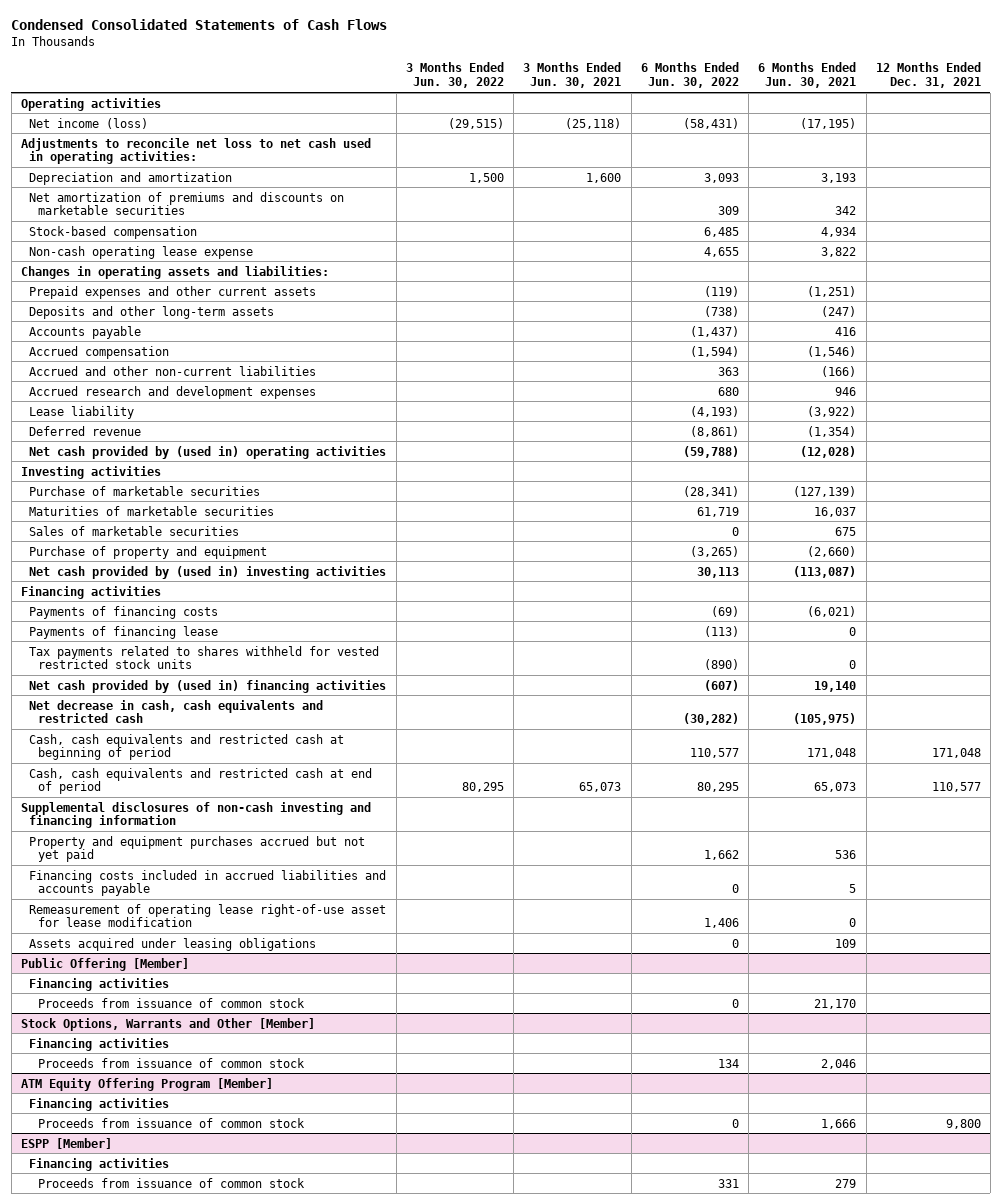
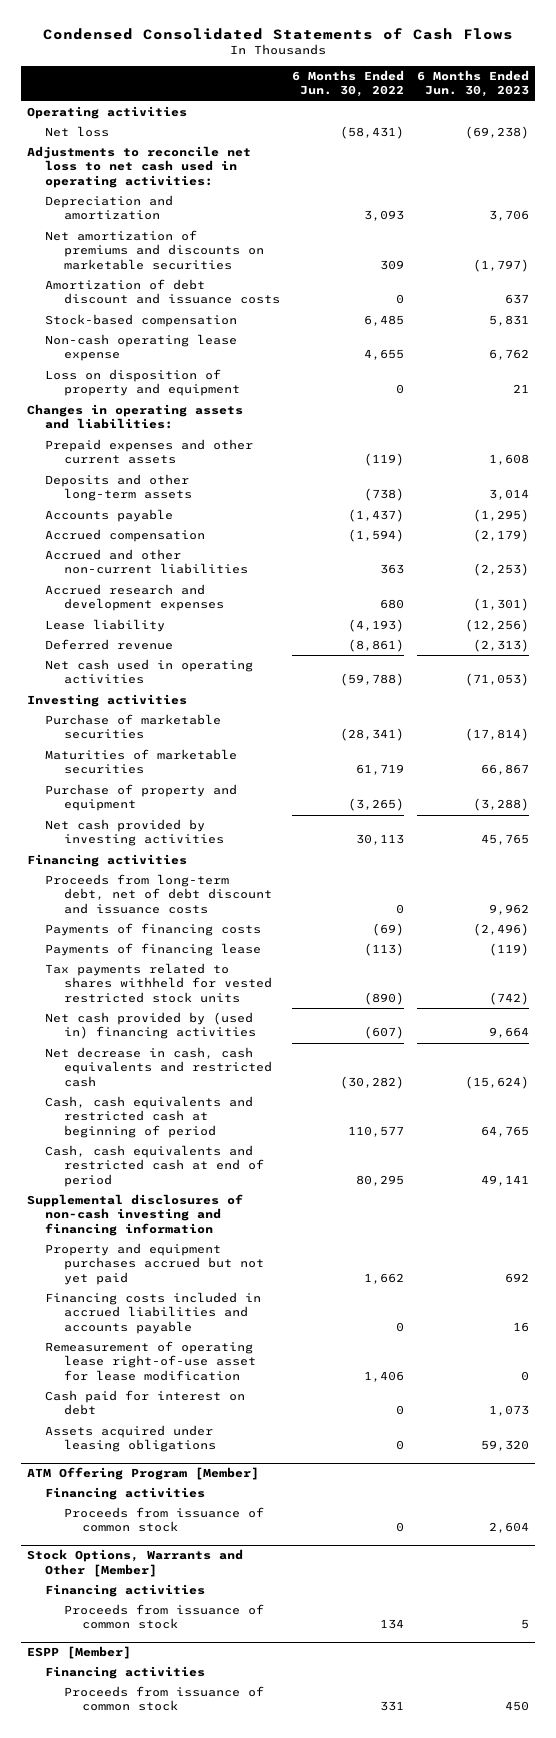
[405,62,504,89] 3 Months Ended Jun. 30, 2022 -> none
[523,62,622,89] 3 Months Ended Jun. 30, 2021 -> none
[758,62,857,89] 6 Months Ended Jun. 30, 2021 -> none
[875,62,981,89] 12 Months Ended Dec. 31, 2021 -> none
none -> [416,70,529,98] 6 Months Ended Jun. 30, 2023
[29,117,149,129] Net income (loss) -> [45,126,110,138] Net loss
none -> [45,279,280,305] Amortization of debt discount and issuance costs
none -> [45,369,240,397] Loss on disposition of property and equipment
[29,445,387,459] Net cash provided by (used in) operating activities -> [45,659,254,685] Net cash used in operating activities
[29,525,240,536] Sales of marketable securities -> none
[29,565,387,579] Net cash provided by (used in) investing activities -> [45,819,224,847] Net cash provided by investing activities
none -> [45,874,272,914] Proceeds from long-term debt, net of debt discount and issuance costs
none -> [45,1390,246,1416] Cash paid for interest on debt
[20,957,189,971] Public Offering [Member] -> none
none -> [27,1467,260,1481] ATM Offering Program [Member]
[20,1077,273,1091] ATM Equity Offering Program [Member] -> none
[29,1097,170,1111] Financing activities -> none
[38,1117,306,1128] Proceeds from issuance of common stock -> none

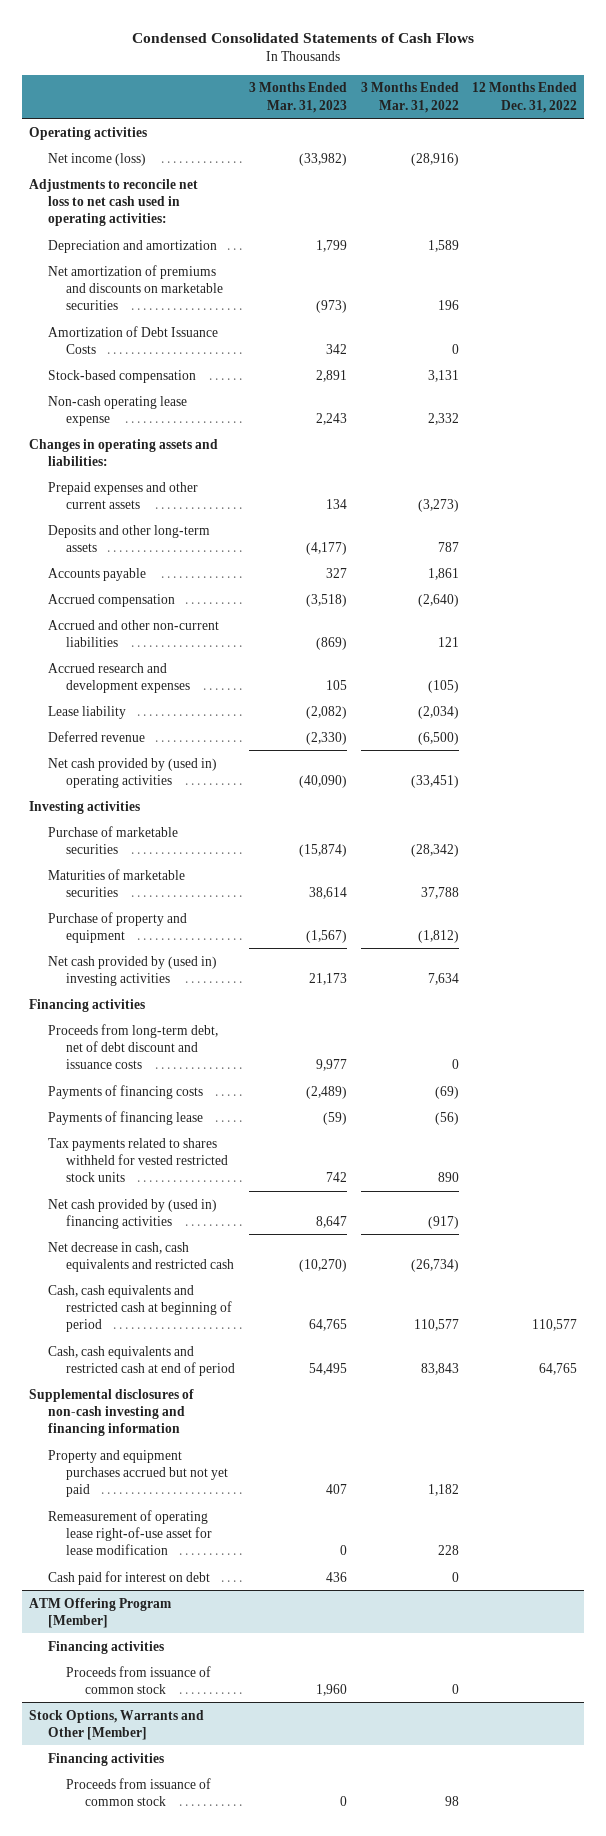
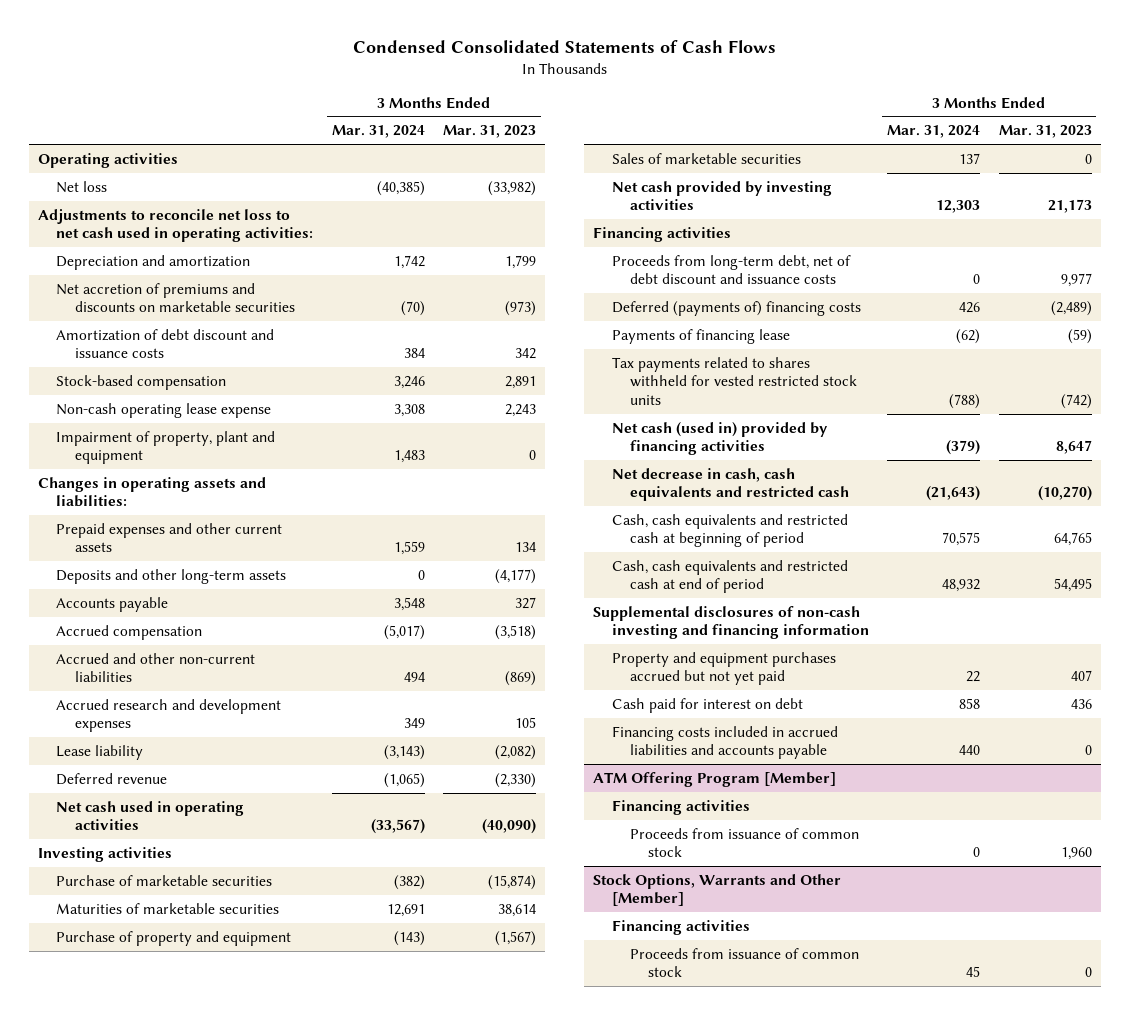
[360,82,459,113] 3 Months Ended Mar. 31, 2022 -> none
[472,82,578,113] 12 Months Ended Dec. 31, 2022 -> none
none -> [331,125,425,139] Mar. 31, 2024
[47,152,146,166] Net income (loss) -> [56,180,108,193] Net loss
[47,264,224,310] Net amortization of premiums and discounts on marketable securities -> [56,282,295,313] Net accretion of premiums and discounts on marketable securities
[47,325,218,354] Amortization of Debt Issuance Costs -> [56,328,275,359] Amortization of debt discount and issuance costs
none -> [56,430,276,465] Impairment of property, plant and equipment
[47,757,217,788] Net cash provided by (used in) operating activities -> [56,800,245,831] Net cash used in operating activities
none -> [611,152,801,164] Sales of marketable securities
[47,955,217,986] Net cash provided by (used in) investing activities -> [611,180,832,211] Net cash provided by investing activities
[47,1084,203,1099] Payments of financing costs -> [611,300,861,316] Deferred (payments of) financing costs
[325,1171,347,1182] 742 -> [1060,393,1092,409] (742)
[47,1198,217,1229] Net cash provided by (used in) financing activities -> [611,421,828,456] Net cash (used in) provided by financing activities
[47,1509,213,1555] Remeasurement of operating lease right-of-use asset for lease modification -> none
none -> [611,725,838,760] Financing costs included in accrued liabilities and accounts payable

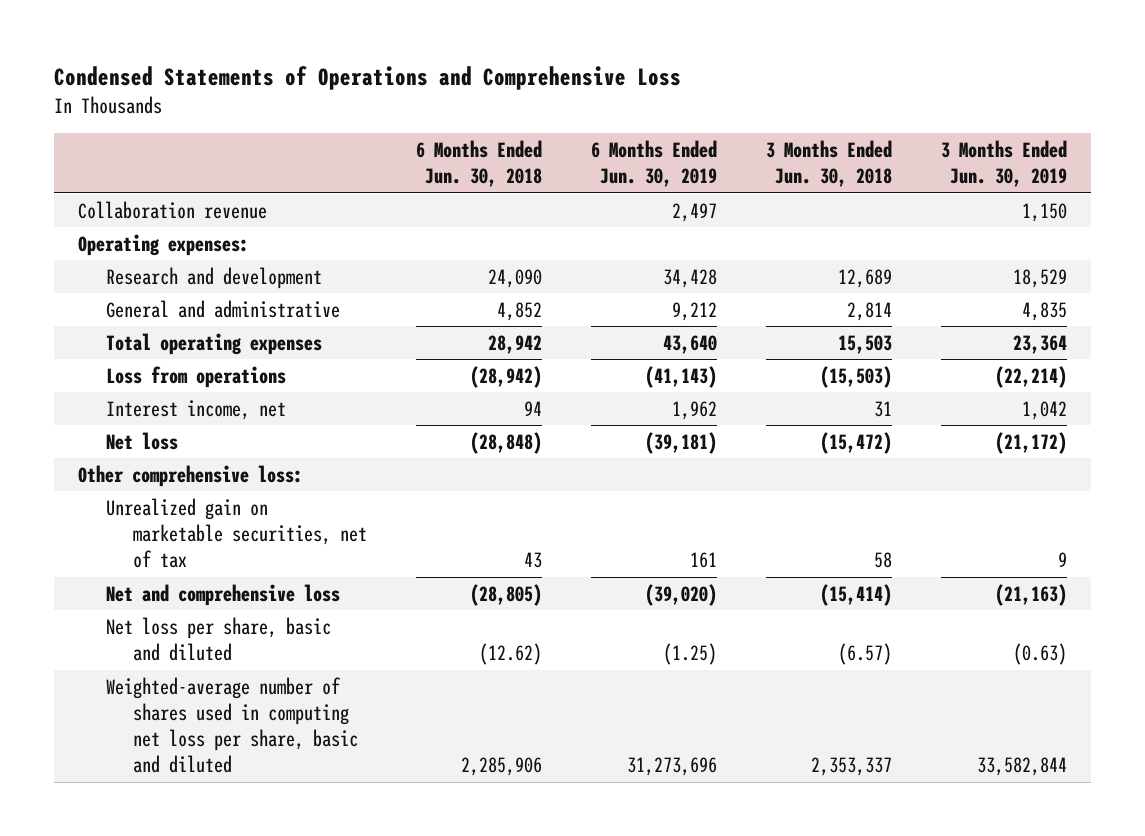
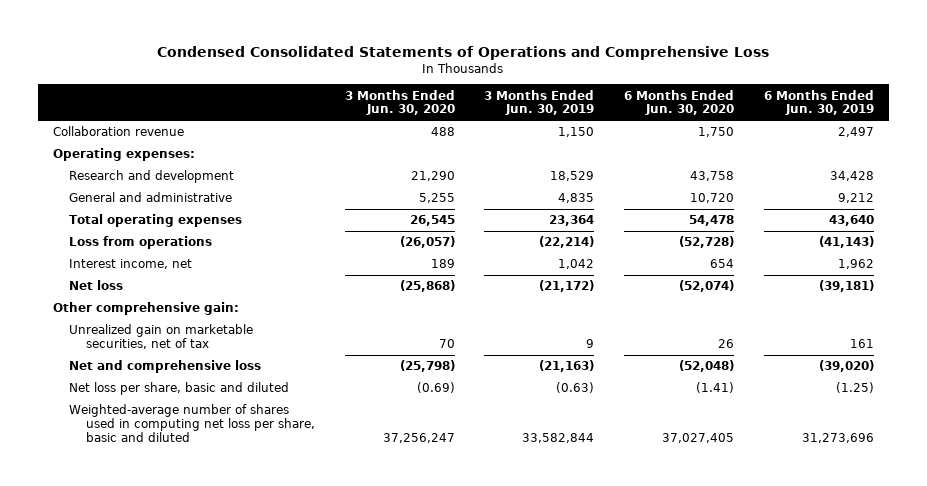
[53,66,681,91] Condensed Statements of Operations and Comprehensive Loss -> [157,45,770,60] Condensed Consolidated Statements of Operations and Comprehensive Loss
[416,139,543,187] 6 Months Ended Jun. 30, 2018 -> none
[766,139,893,187] 3 Months Ended Jun. 30, 2018 -> none
none -> [344,89,455,116] 3 Months Ended Jun. 30, 2020
none -> [624,89,735,116] 6 Months Ended Jun. 30, 2020
[78,464,304,487] Other comprehensive loss: -> [52,302,239,316] Other comprehensive gain:

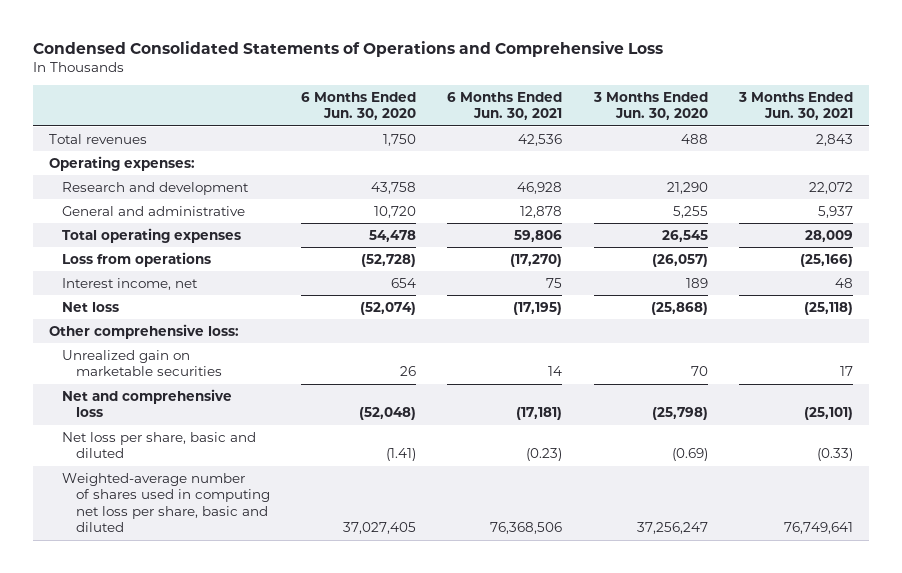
[484,89,595,116] 3 Months Ended Jun. 30, 2019 -> none
[763,89,874,116] 6 Months Ended Jun. 30, 2019 -> none
none -> [447,91,563,121] 6 Months Ended Jun. 30, 2021
none -> [738,91,854,121] 3 Months Ended Jun. 30, 2021
[52,126,184,137] Collaboration revenue -> [48,133,147,144] Total revenues
[52,302,239,316] Other comprehensive gain: -> [48,323,239,339] Other comprehensive loss:
[69,324,254,349] Unrealized gain on marketable securities, net of tax -> [62,349,222,377] Unrealized gain on marketable securities

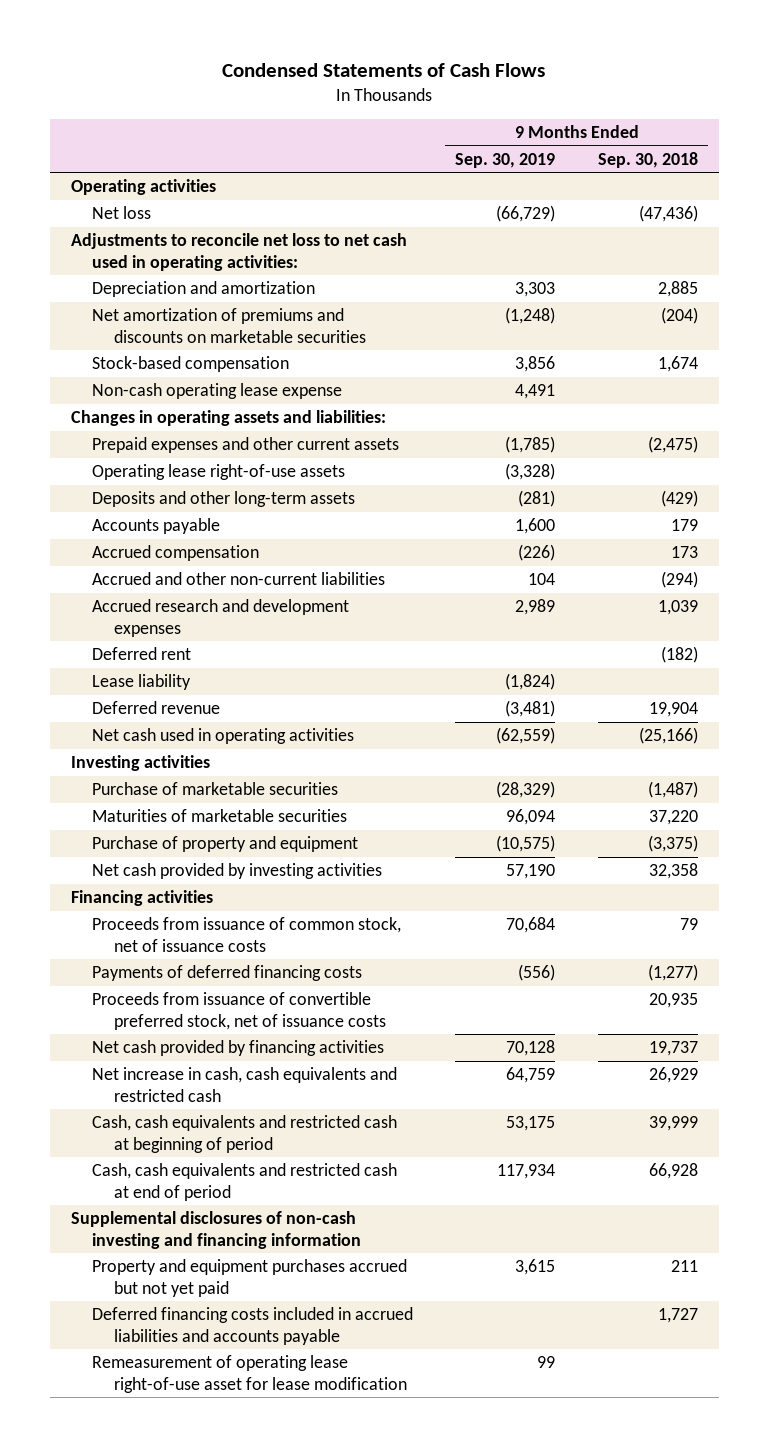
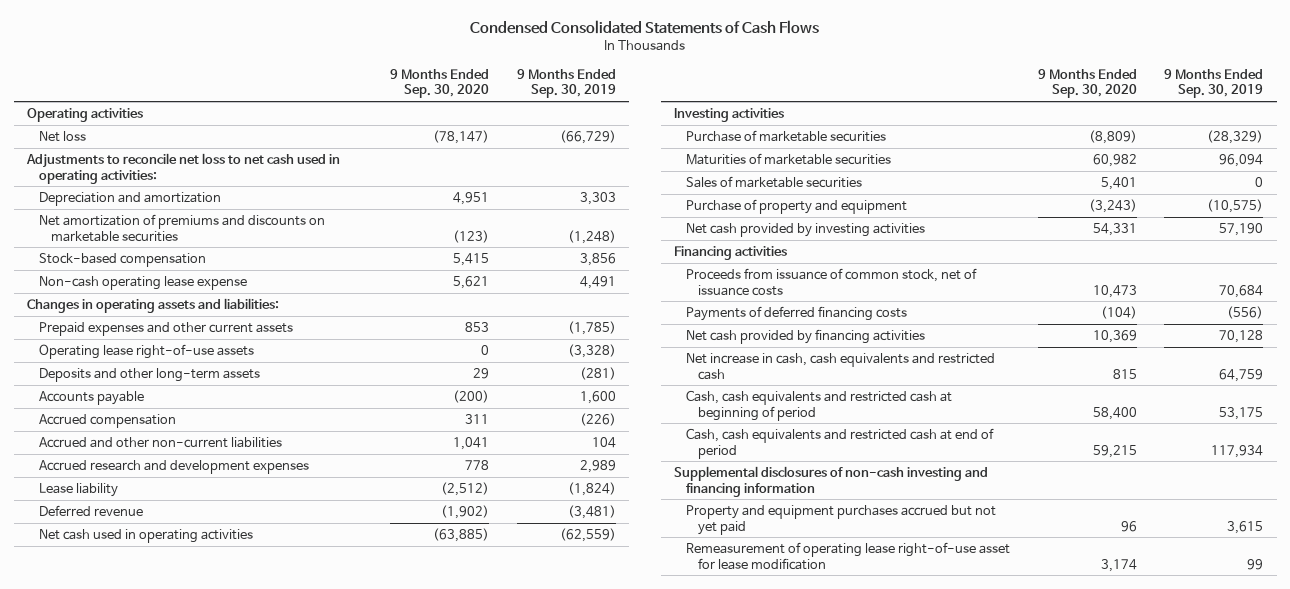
[222,63,546,78] Condensed Statements of Cash Flows -> [470,20,820,35] Condensed Consolidated Statements of Cash Flows
[597,151,698,168] Sep. 30, 2018 -> none
none -> [390,68,490,99] 9 Months Ended Sep. 30, 2020
[92,647,192,661] Deferred rent -> none
none -> [686,175,863,188] Sales of marketable securities
[92,992,386,1030] Proceeds from issuance of convertible preferred stock, net of issuance costs -> none
[92,1307,414,1345] Deferred financing costs included in accrued liabilities and accounts payable -> none

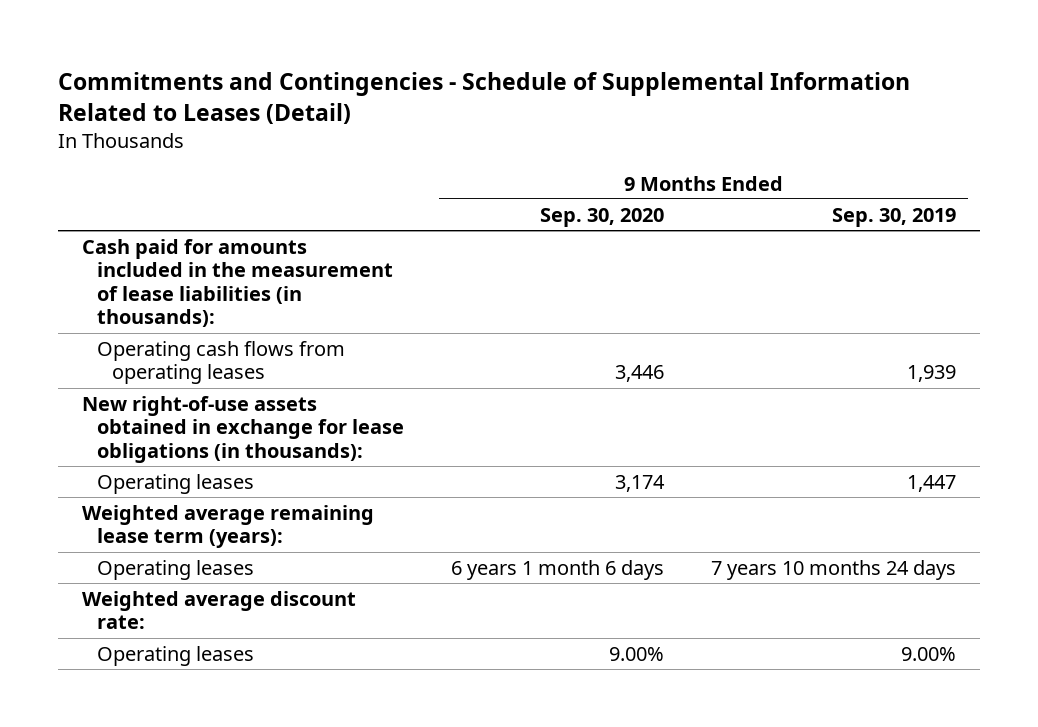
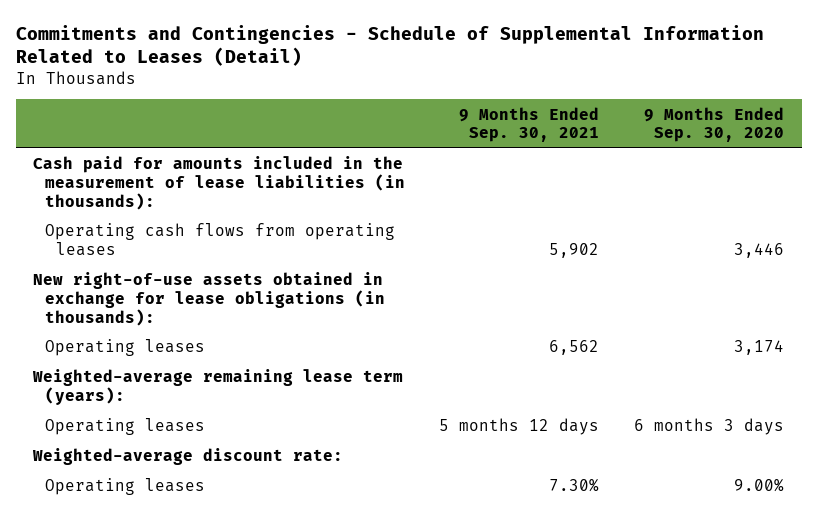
[832,207,957,227] Sep. 30, 2019 -> none
none -> [459,106,600,143] 9 Months Ended Sep. 30, 2021
[81,504,374,549] Weighted average remaining lease term (years): -> [32,369,404,406] Weighted-average remaining lease term (years):
[451,559,665,580] 6 years 1 month 6 days -> [634,418,785,436] 6 months 3 days
[81,590,356,630] Weighted average discount rate: -> [32,448,344,466] Weighted-average discount rate:

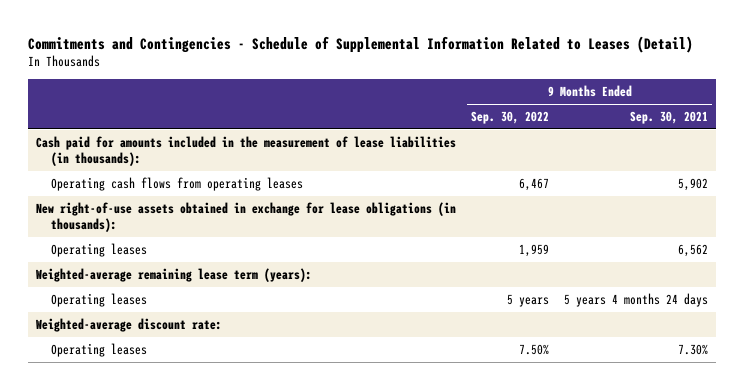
[644,106,785,143] 9 Months Ended Sep. 30, 2020 -> none
none -> [470,111,549,125] Sep. 30, 2022
[439,418,600,436] 5 months 12 days -> [564,292,709,307] 5 years 4 months 24 days

